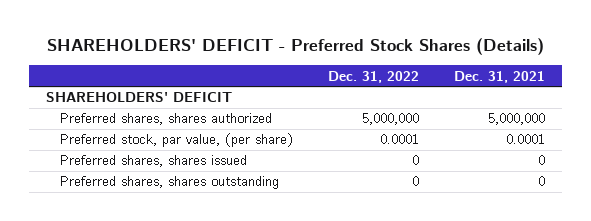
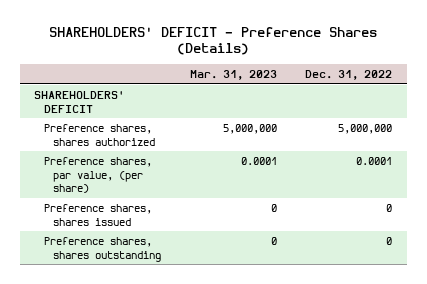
[46,37,544,55] SHAREHOLDERS' DEFICIT - Preferred Stock Shares (Details) -> [49,26,378,56] SHAREHOLDERS' DEFICIT - Preference Shares (Details)
[453,70,545,83] Dec. 31, 2021 -> none
none -> [189,69,277,80] Mar. 31, 2023
[60,113,273,126] Preferred shares, shares authorized -> [43,124,155,146] Preference shares, shares authorized
[60,133,294,148] Preferred stock, par value, (per share) -> [43,157,152,194] Preference shares, par value, (per share)
[60,155,248,168] Preferred shares, shares issued -> [43,204,152,226] Preference shares, shares issued
[60,176,280,190] Preferred shares, shares outstanding -> [43,237,161,262] Preference shares, shares outstanding

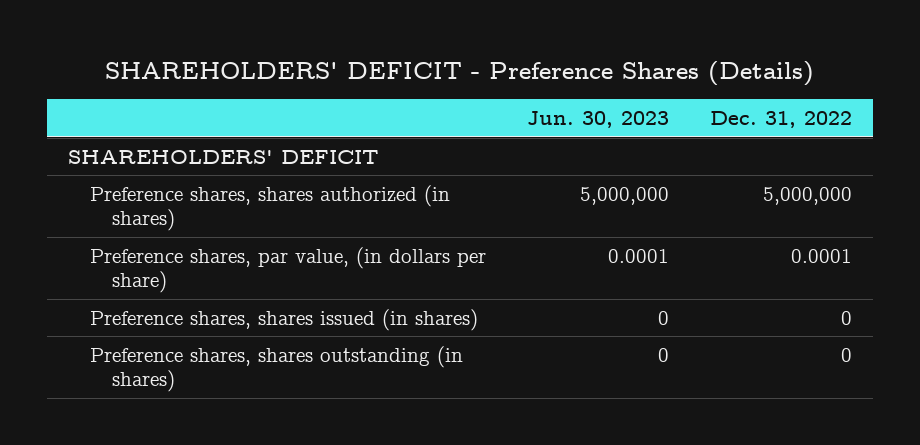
[189,69,277,80] Mar. 31, 2023 -> none
none -> [527,111,670,129] Jun. 30, 2023
[43,124,155,146] Preference shares, shares authorized -> [89,184,450,232] Preference shares, shares authorized (in shares)
[43,157,152,194] Preference shares, par value, (per share) -> [89,246,486,294] Preference shares, par value, (in dollars per share)
[43,204,152,226] Preference shares, shares issued -> [89,308,478,331] Preference shares, shares issued (in shares)
[43,237,161,262] Preference shares, shares outstanding -> [89,345,463,393] Preference shares, shares outstanding (in shares)

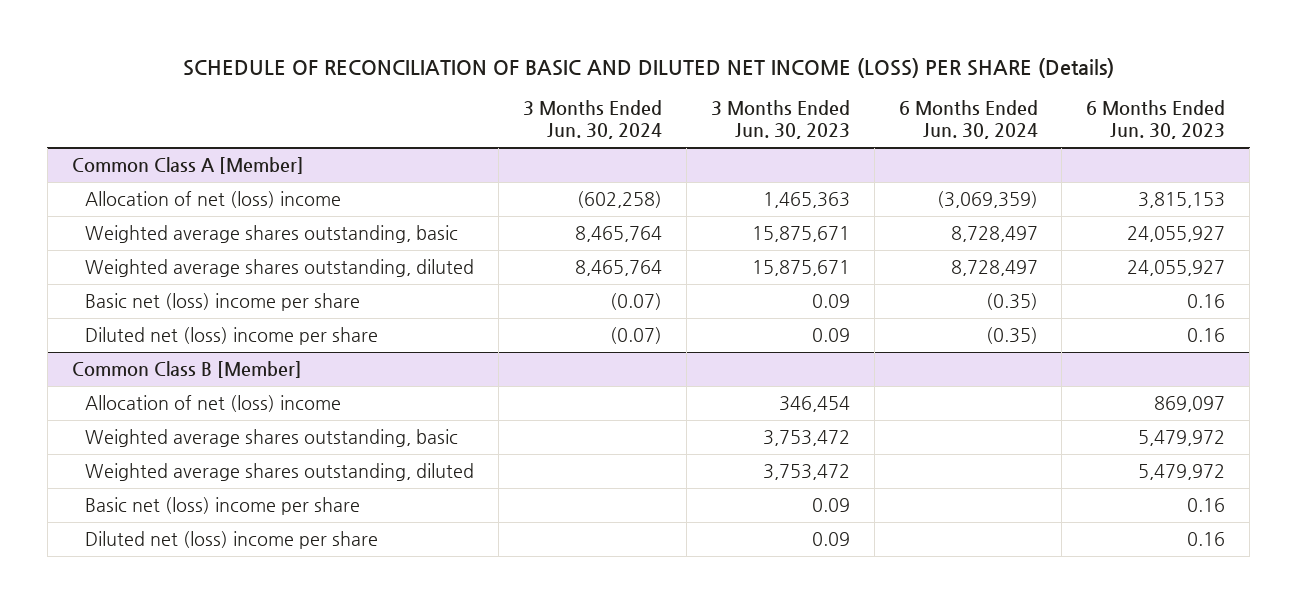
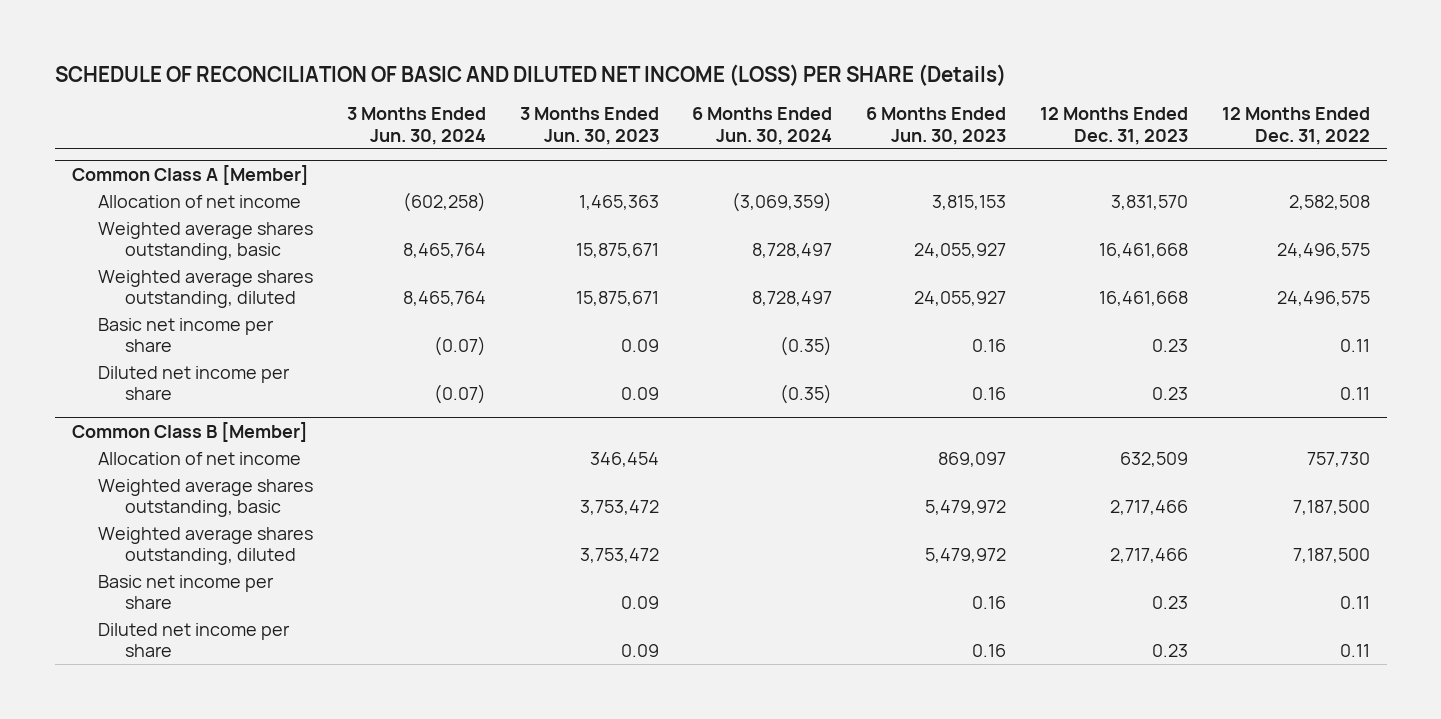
none -> [1039,107,1188,145] 12 Months Ended Dec. 31, 2023
none -> [1221,107,1370,145] 12 Months Ended Dec. 31, 2022
[85,190,342,208] Allocation of net (loss) income -> [98,195,302,209] Allocation of net income
[85,292,361,311] Basic net (loss) income per share -> [98,318,275,353] Basic net income per share
[85,326,379,345] Diluted net (loss) income per share -> [98,366,291,401] Diluted net income per share
[85,394,342,412] Allocation of net (loss) income -> [98,452,302,466] Allocation of net income
[85,496,361,515] Basic net (loss) income per share -> [98,575,275,610] Basic net income per share
[85,530,379,549] Diluted net (loss) income per share -> [98,623,291,658] Diluted net income per share

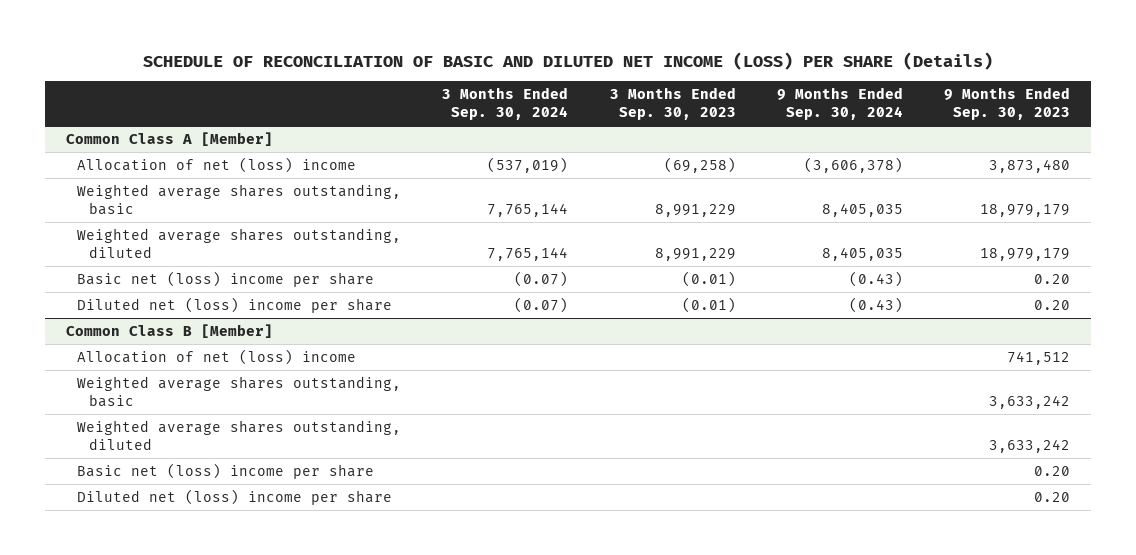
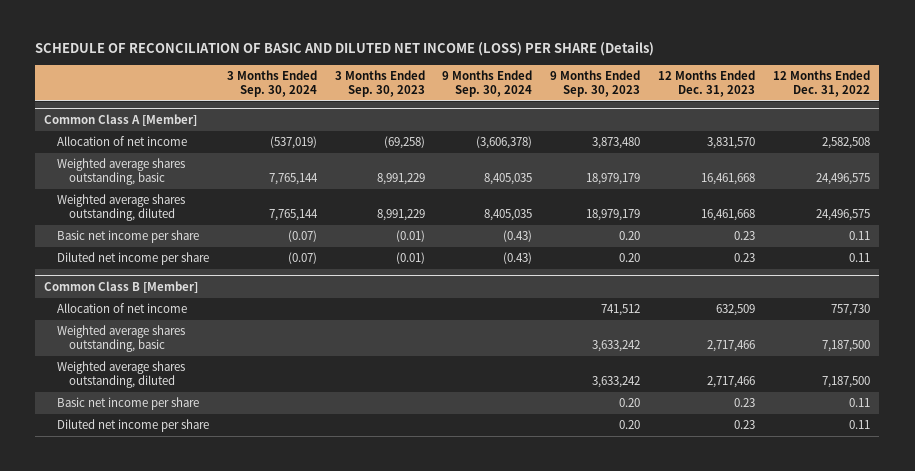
none -> [658,69,756,97] 12 Months Ended Dec. 31, 2023
none -> [773,69,871,97] 12 Months Ended Dec. 31, 2022
[77,156,357,173] Allocation of net (loss) income -> [56,136,187,147] Allocation of net income
[77,270,375,287] Basic net (loss) income per share -> [56,230,199,244] Basic net income per share
[77,296,393,313] Diluted net (loss) income per share -> [56,252,209,266] Diluted net income per share
[77,348,357,365] Allocation of net (loss) income -> [56,303,187,314] Allocation of net income
[77,462,375,479] Basic net (loss) income per share -> [56,397,199,411] Basic net income per share
[77,488,393,505] Diluted net (loss) income per share -> [56,419,209,433] Diluted net income per share

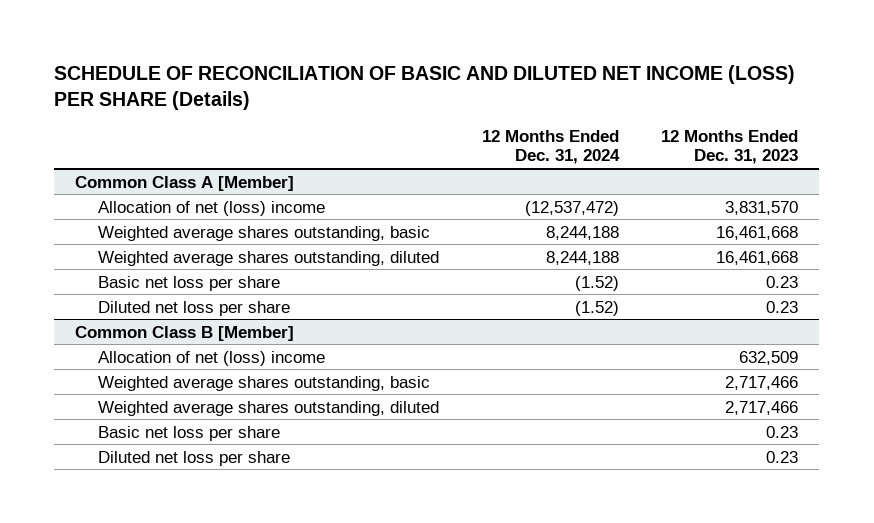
[226,69,317,97] 3 Months Ended Sep. 30, 2024 -> none
[334,69,425,97] 3 Months Ended Sep. 30, 2023 -> none
[442,69,533,97] 9 Months Ended Sep. 30, 2024 -> none
[550,69,641,97] 9 Months Ended Sep. 30, 2023 -> none
[773,69,871,97] 12 Months Ended Dec. 31, 2022 -> none
none -> [481,129,620,165] 12 Months Ended Dec. 31, 2024
[56,136,187,147] Allocation of net income -> [98,200,326,216] Allocation of net (loss) income
[56,230,199,244] Basic net income per share -> [98,275,281,291] Basic net loss per share
[56,252,209,266] Diluted net income per share -> [98,300,291,316] Diluted net loss per share
[56,303,187,314] Allocation of net income -> [98,350,326,366] Allocation of net (loss) income
[56,397,199,411] Basic net income per share -> [98,425,281,441] Basic net loss per share
[56,419,209,433] Diluted net income per share -> [98,450,291,466] Diluted net loss per share

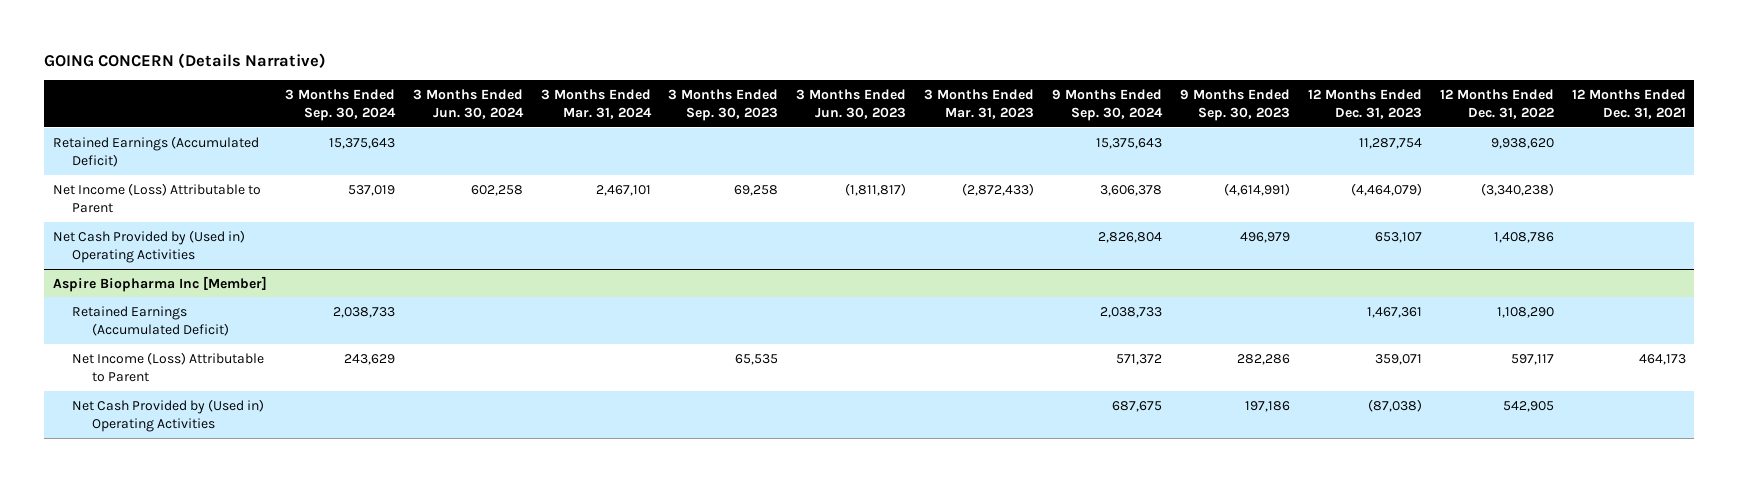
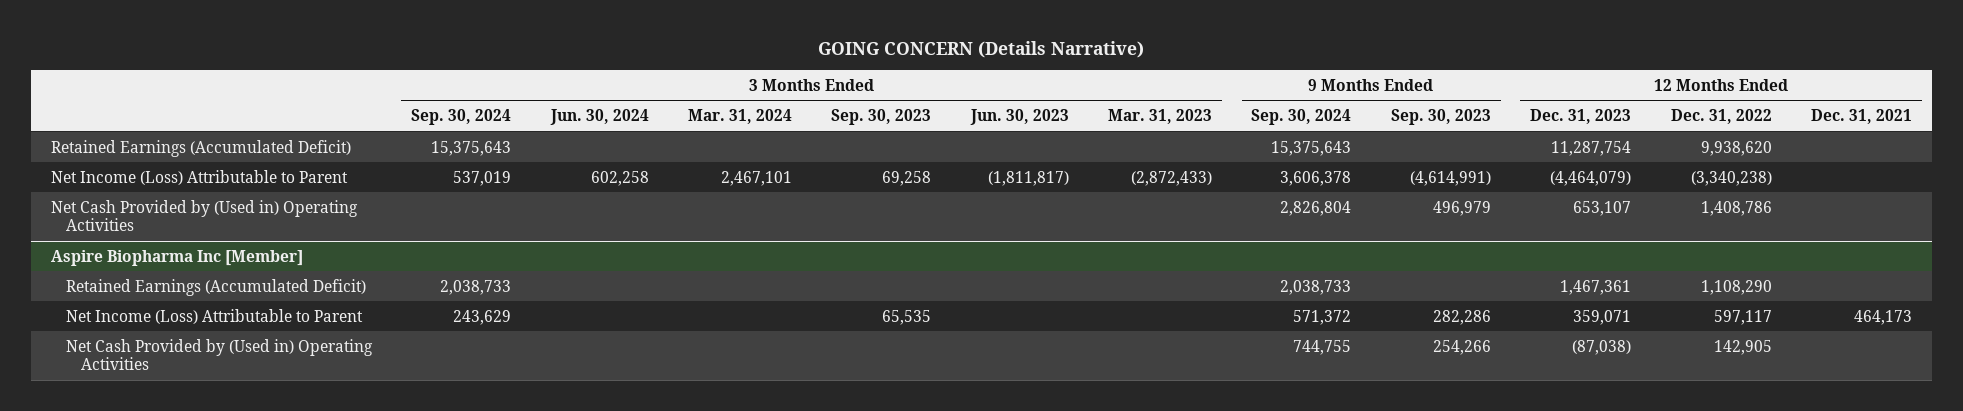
[1112,400,1163,412] 687,675 -> [1293,339,1352,355] 744,755
[1244,400,1290,412] 197,186 -> [1432,339,1491,355] 254,266
[1502,400,1554,412] 542,905 -> [1713,339,1772,355] 142,905

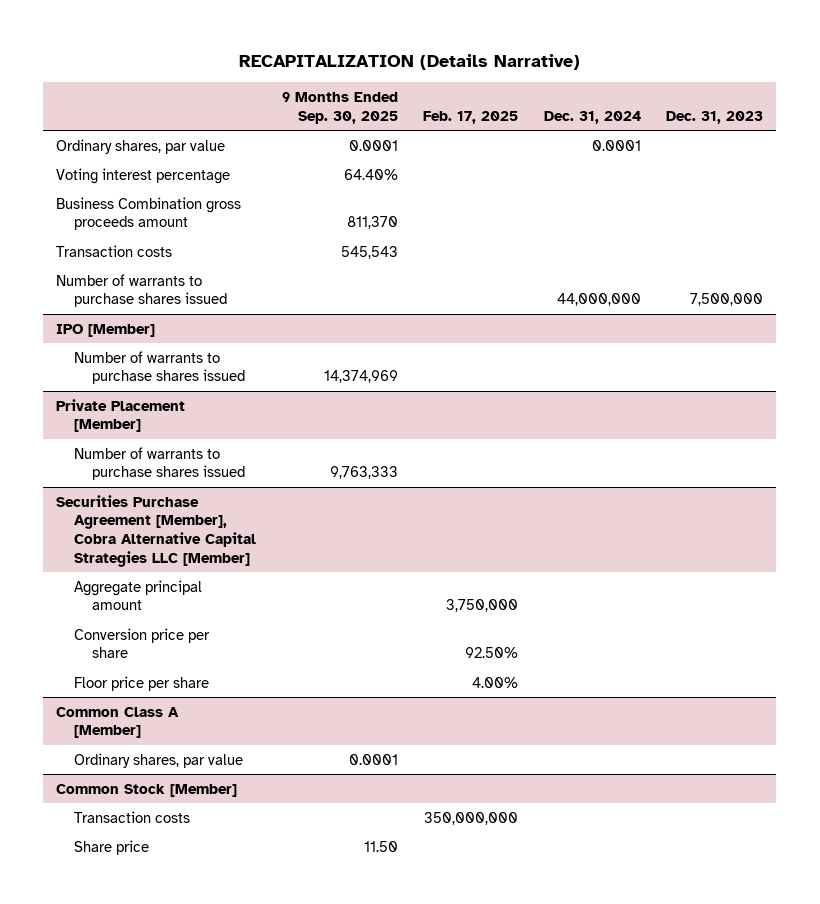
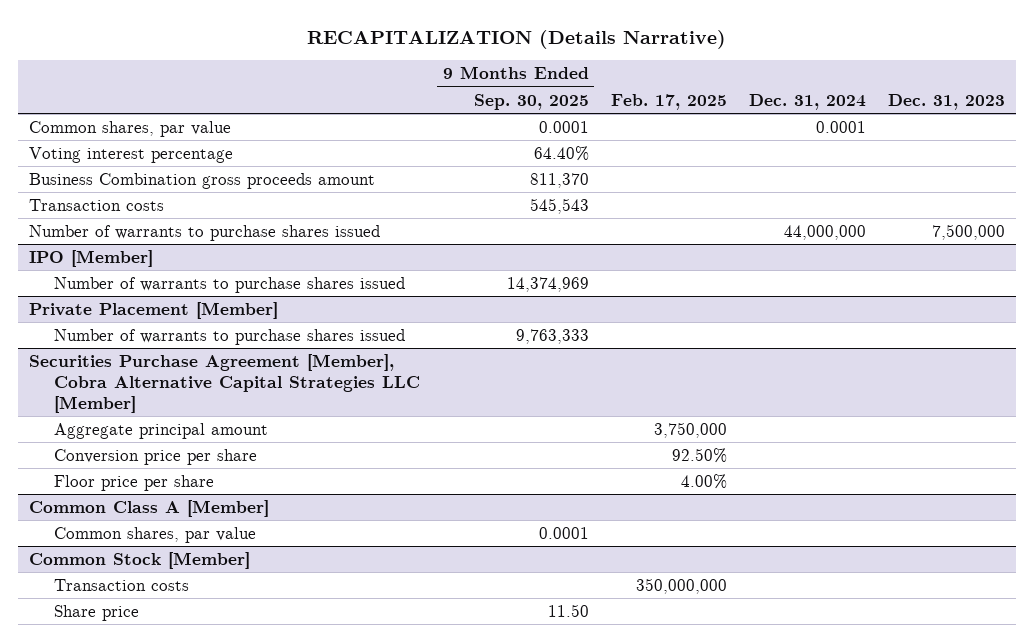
[56,138,226,154] Ordinary shares, par value -> [29,120,232,137] Common shares, par value
[74,752,244,768] Ordinary shares, par value -> [54,526,257,543] Common shares, par value

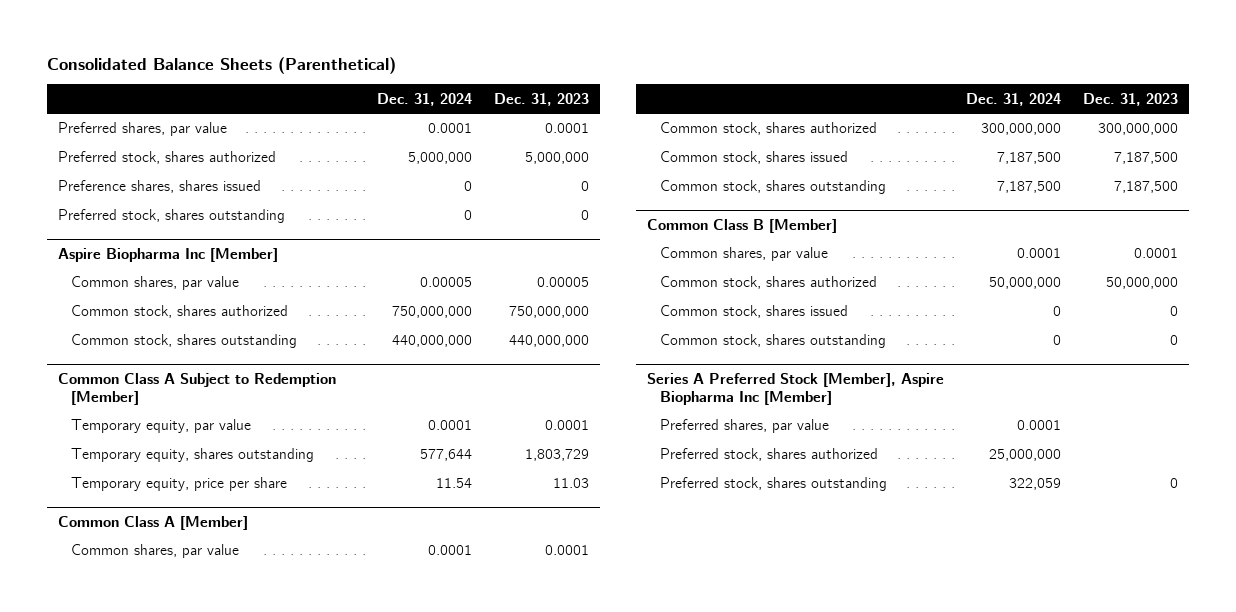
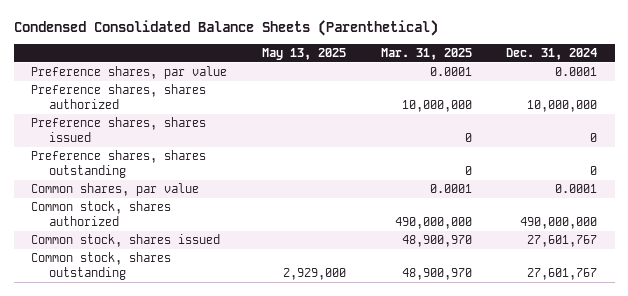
[47,56,397,74] Consolidated Balance Sheets (Parenthetical) -> [13,20,438,37] Condensed Consolidated Balance Sheets (Parenthetical)
[494,92,590,106] Dec. 31, 2023 -> none
none -> [261,48,346,61] May 13, 2025
none -> [380,48,472,61] Mar. 31, 2025
[58,122,228,137] Preferred shares, par value -> [31,66,228,80] Preference shares, par value
[58,151,277,165] Preferred stock, shares authorized -> [31,84,207,109] Preference shares, shares authorized
[408,152,473,165] 5,000,000 -> [527,99,598,112] 10,000,000
[58,247,279,262] Aspire Biopharma Inc [Member] -> none
[71,276,240,291] Common shares, par value -> none
[71,305,289,319] Common stock, shares authorized -> none
[71,334,298,349] Common stock, shares outstanding -> none
[58,372,337,405] Common Class A Subject to Redemption [Member] -> none
[71,419,252,434] Temporary equity, par value -> none
[71,448,315,463] Temporary equity, shares outstanding -> none
[71,477,288,492] Temporary equity, price per share -> none
[58,515,249,530] Common Class A [Member] -> none
[71,544,240,559] Common shares, par value -> none
[659,122,877,136] Common stock, shares authorized -> none
[659,151,848,165] Common stock, shares issued -> none
[659,180,886,195] Common stock, shares outstanding -> none
[647,218,838,233] Common Class B [Member] -> none
[58,209,286,224] Preferred stock, shares outstanding -> [31,150,207,178] Preference shares, shares outstanding
[647,372,945,405] Series A Preferred Stock [Member], Aspire Biopharma Inc [Member] -> none
[659,419,829,434] Preferred shares, par value -> none
[659,448,878,462] Preferred stock, shares authorized -> none
[659,477,887,492] Preferred stock, shares outstanding -> none
[988,277,1061,290] 50,000,000 -> [520,216,598,229] 490,000,000
[1052,306,1061,317] 0 -> [527,235,598,248] 27,601,767
[1052,335,1061,346] 0 -> [527,267,598,280] 27,601,767

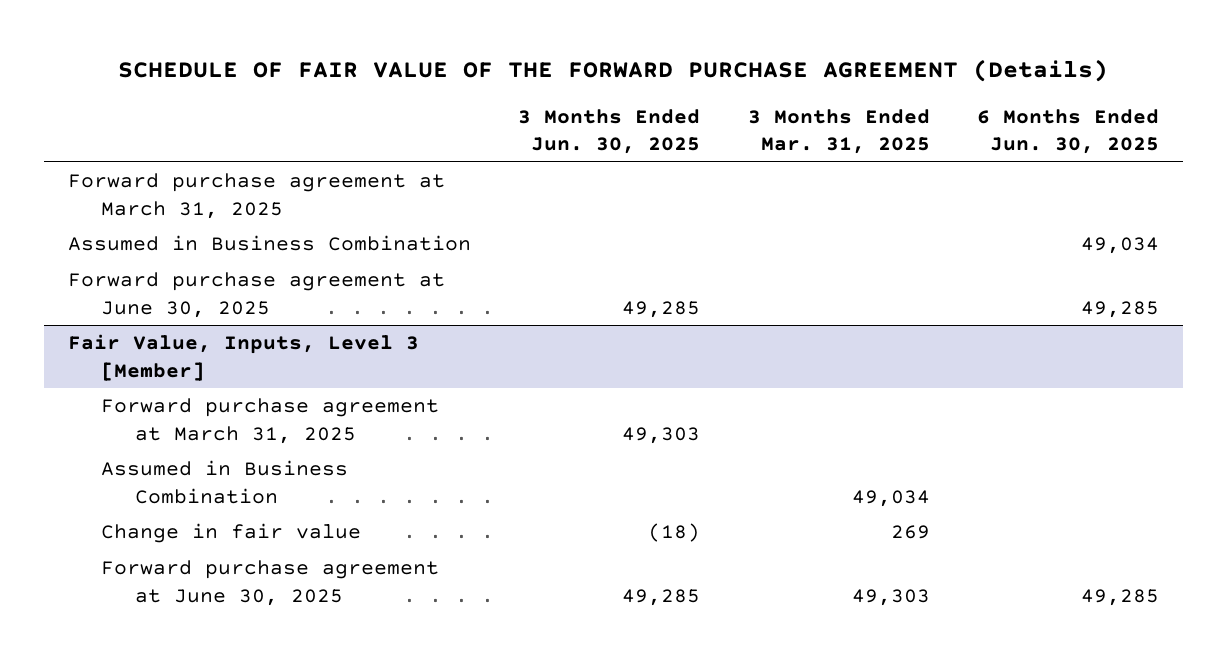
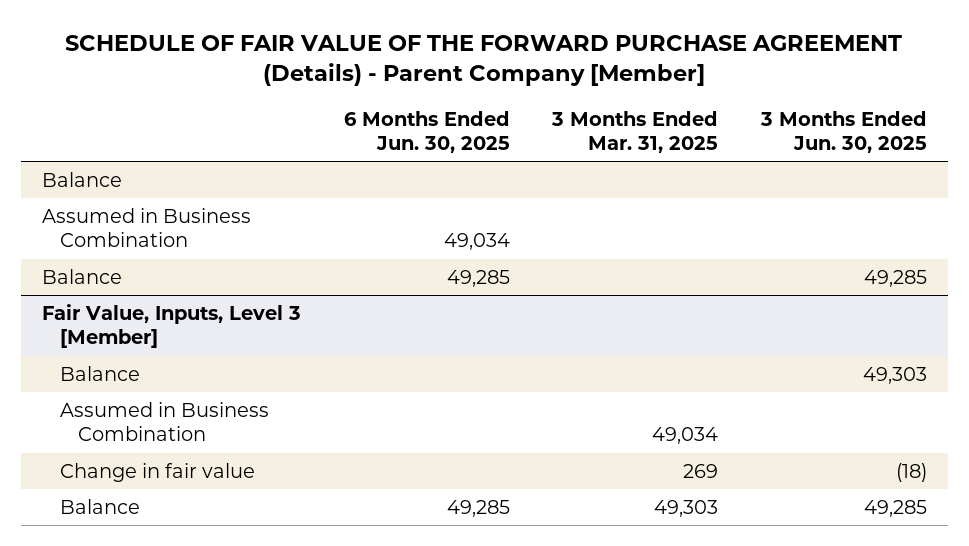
[118,59,1109,83] SCHEDULE OF FAIR VALUE OF THE FORWARD PURCHASE AGREEMENT (Details) -> [65,35,903,87] SCHEDULE OF FAIR VALUE OF THE FORWARD PURCHASE AGREEMENT (Details) - Parent Company [Member]
[67,173,445,219] Forward purchase agreement at March 31, 2025 -> [42,171,123,187] Balance
[67,272,445,318] Forward purchase agreement at June 30, 2025 -> [42,268,123,284] Balance
[101,398,440,444] Forward purchase agreement at March 31, 2025 -> [60,365,141,381] Balance
[101,560,440,606] Forward purchase agreement at June 30, 2025 -> [60,498,141,514] Balance

